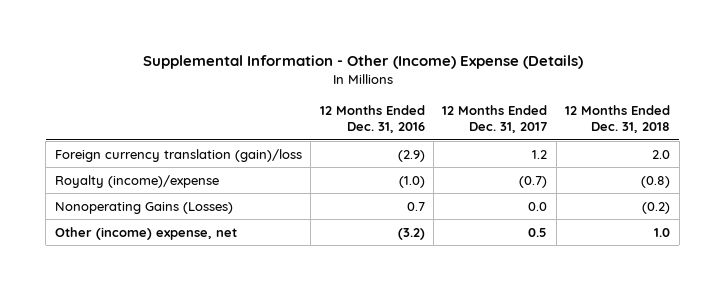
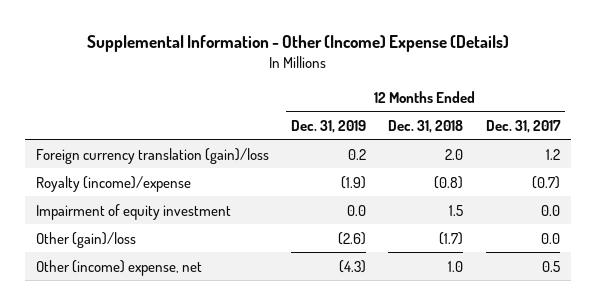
[319,104,425,134] 12 Months Ended Dec. 31, 2016 -> none
none -> [291,119,367,133] Dec. 31, 2019
none -> [35,203,231,220] Impairment of equity investment
[54,201,233,214] Nonoperating Gains (Losses) -> [35,231,136,248] Other (gain)/loss
[642,201,671,214] (0.2) -> [439,231,464,245] (1.7)

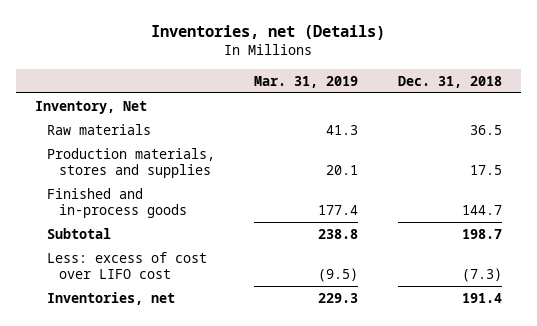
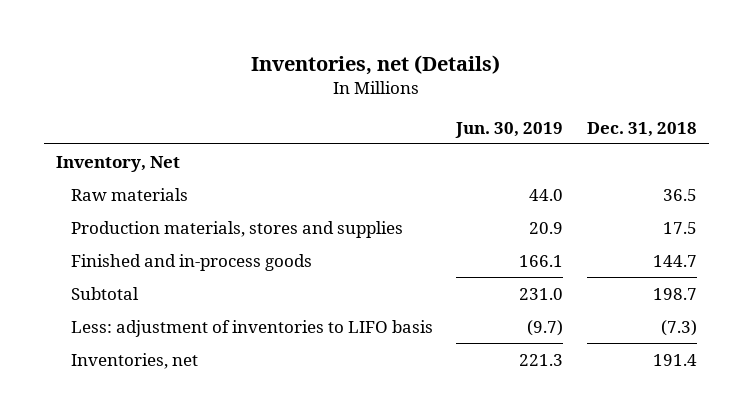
[254,75,359,88] Mar. 31, 2019 -> none
none -> [455,121,564,138] Jun. 30, 2019
[46,251,207,280] Less: excess of cost over LIFO cost -> [70,319,433,337] Less: adjustment of inventories to LIFO basis

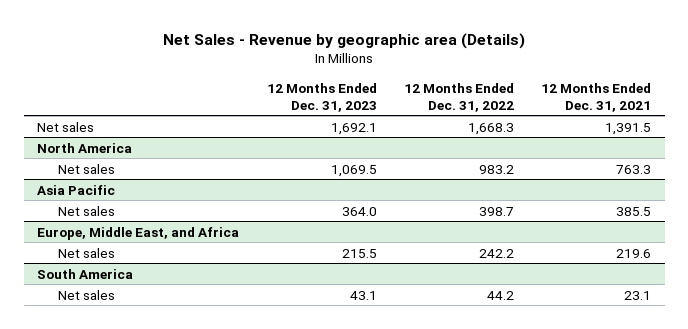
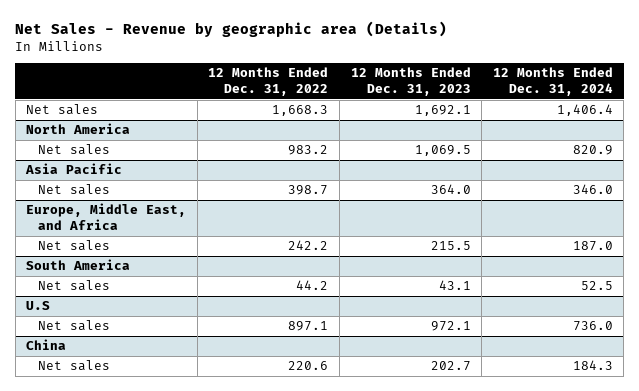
[540,82,651,112] 12 Months Ended Dec. 31, 2021 -> none
none -> [492,67,613,97] 12 Months Ended Dec. 31, 2024
none -> [26,301,51,311] U.S
none -> [38,320,111,332] Net sales
none -> [26,339,67,351] China
none -> [38,360,111,372] Net sales

